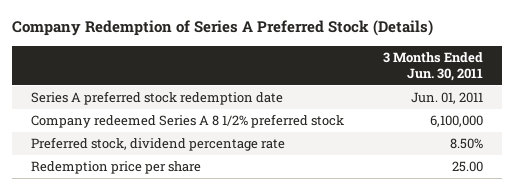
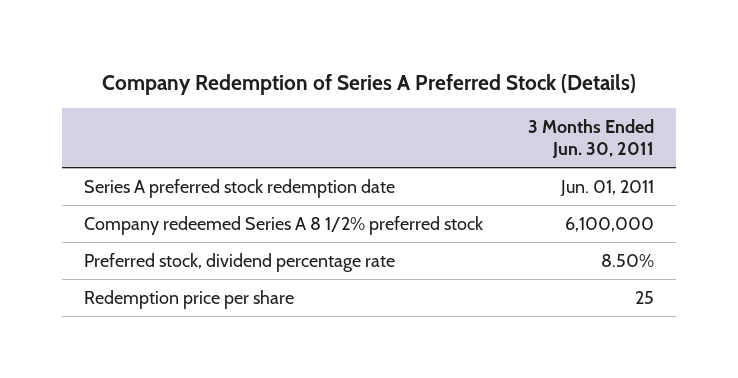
[451,161,483,173] 25.00 -> [634,290,654,304] 25

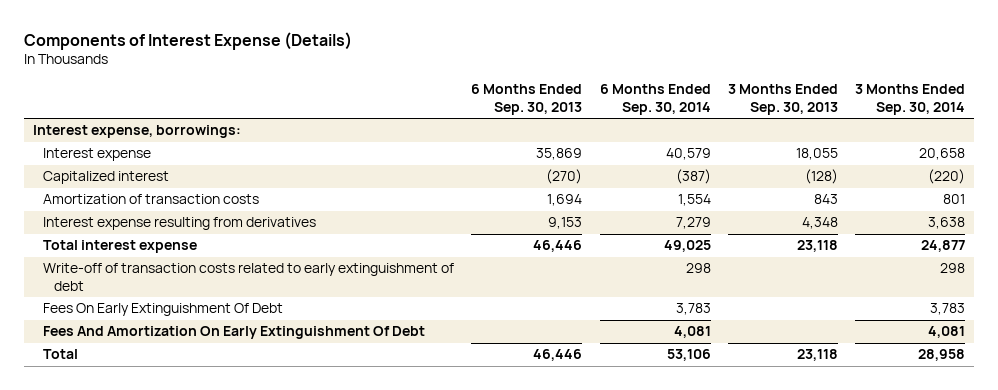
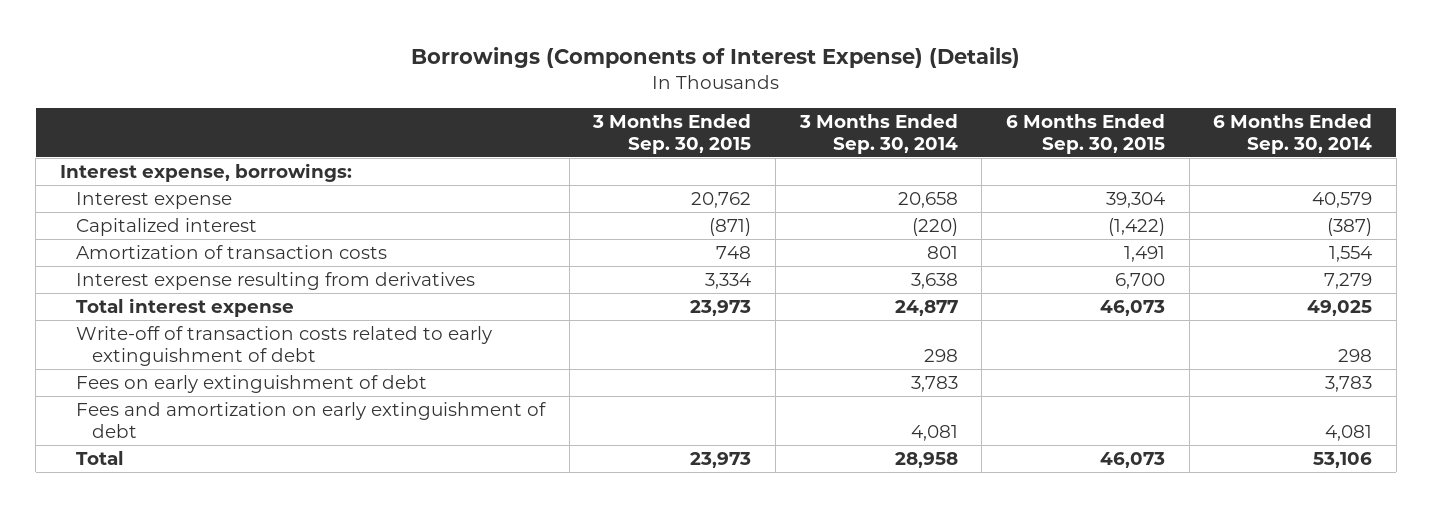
[24,31,353,50] Components of Interest Expense (Details) -> [411,47,1021,69] Borrowings (Components of Interest Expense) (Details)
[471,84,583,116] 6 Months Ended Sep. 30, 2013 -> none
[727,84,838,116] 3 Months Ended Sep. 30, 2013 -> none
none -> [592,113,752,154] 3 Months Ended Sep. 30, 2015
none -> [1005,113,1165,154] 6 Months Ended Sep. 30, 2015
[43,303,284,317] Fees On Early Extinguishment Of Debt -> [76,374,428,393] Fees on early extinguishment of debt
[43,326,426,340] Fees And Amortization On Early Extinguishment Of Debt -> [76,401,547,438] Fees and amortization on early extinguishment of debt

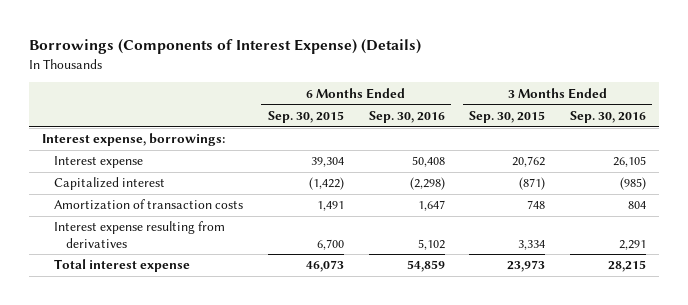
[798,113,958,154] 3 Months Ended Sep. 30, 2014 -> none
[1213,113,1373,154] 6 Months Ended Sep. 30, 2014 -> none
none -> [368,111,445,124] Sep. 30, 2016
none -> [570,111,647,124] Sep. 30, 2016
[76,325,493,366] Write-off of transaction costs related to early extinguishment of debt -> none
[76,374,428,393] Fees on early extinguishment of debt -> none
[76,401,547,438] Fees and amortization on early extinguishment of debt -> none
[76,450,125,465] Total -> none

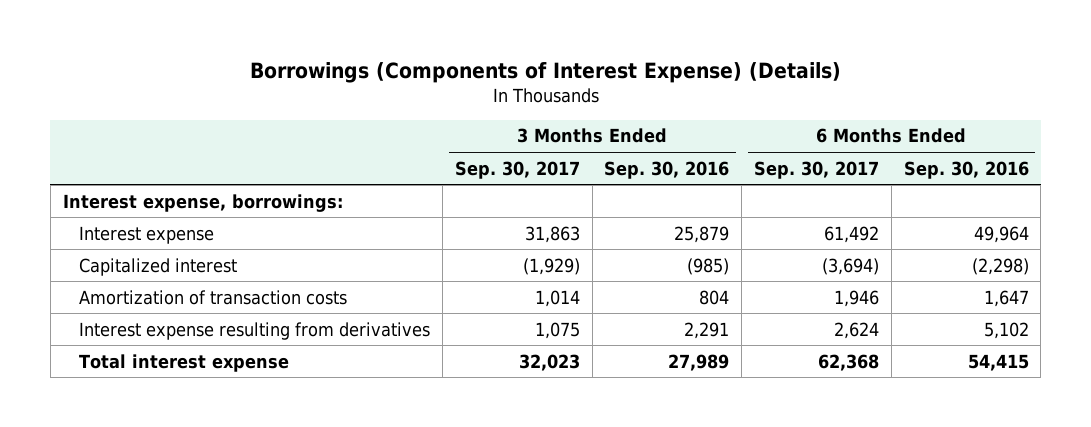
[267,111,344,124] Sep. 30, 2015 -> none
[469,111,546,124] Sep. 30, 2015 -> none
none -> [454,160,580,179] Sep. 30, 2017
none -> [753,160,879,179] Sep. 30, 2017
[411,156,445,168] 50,408 -> [973,225,1029,243] 49,964
[613,156,647,168] 26,105 -> [674,225,730,243] 25,879
[406,260,445,273] 54,859 -> [967,353,1029,371] 54,415
[608,260,647,273] 28,215 -> [668,353,730,371] 27,989

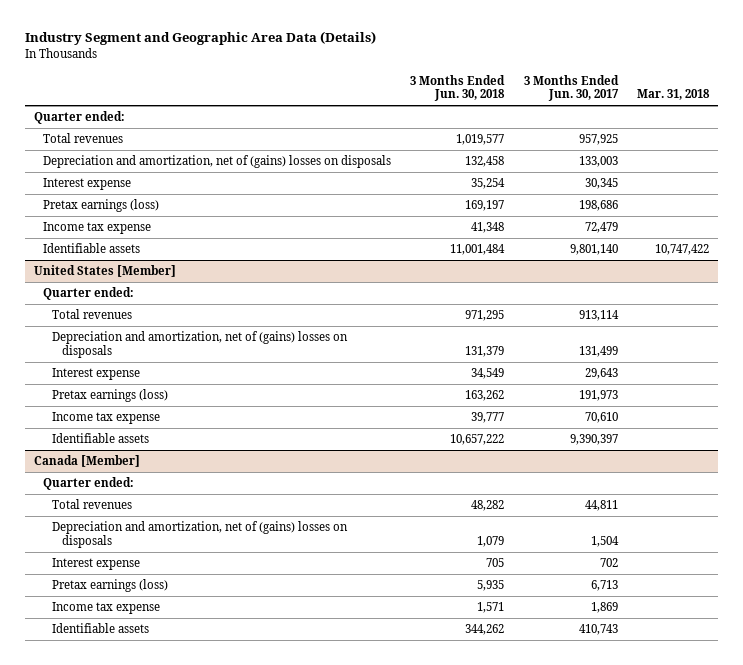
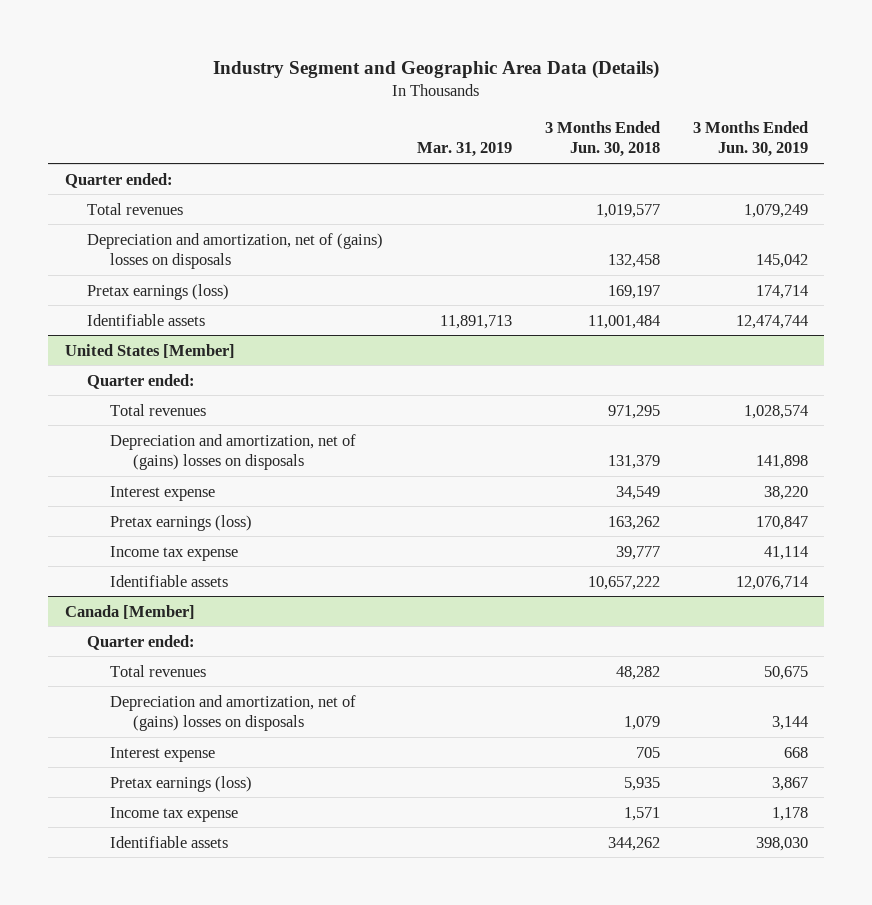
[523,74,619,102] 3 Months Ended Jun. 30, 2017 -> none
[636,89,710,101] Mar. 31, 2018 -> none
none -> [416,142,512,158] Mar. 31, 2019
none -> [692,121,808,158] 3 Months Ended Jun. 30, 2019
[43,178,132,191] Interest expense -> none
[43,222,152,235] Income tax expense -> none

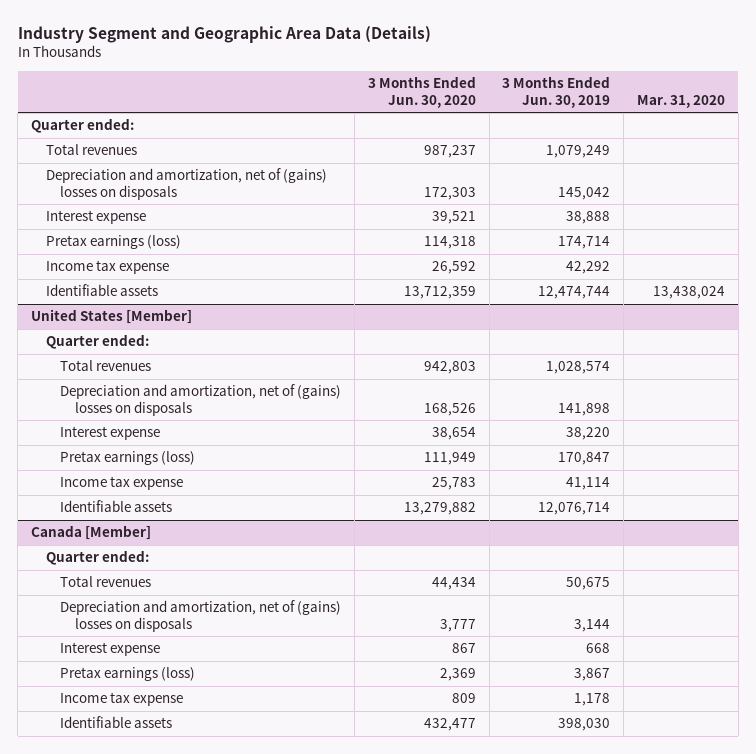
[416,142,512,158] Mar. 31, 2019 -> none
[544,121,660,158] 3 Months Ended Jun. 30, 2018 -> none
none -> [367,75,476,108] 3 Months Ended Jun. 30, 2020
none -> [636,94,725,108] Mar. 31, 2020
none -> [45,210,146,225] Interest expense
none -> [45,260,169,275] Income tax expense

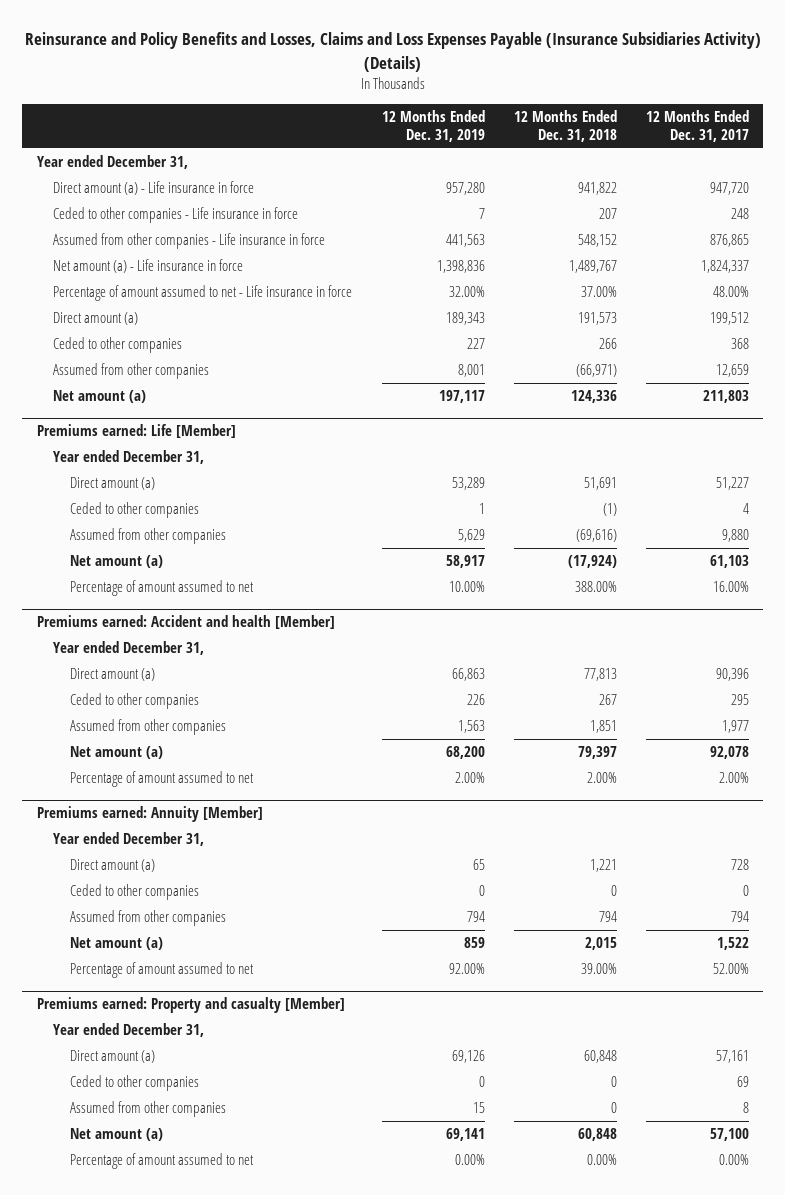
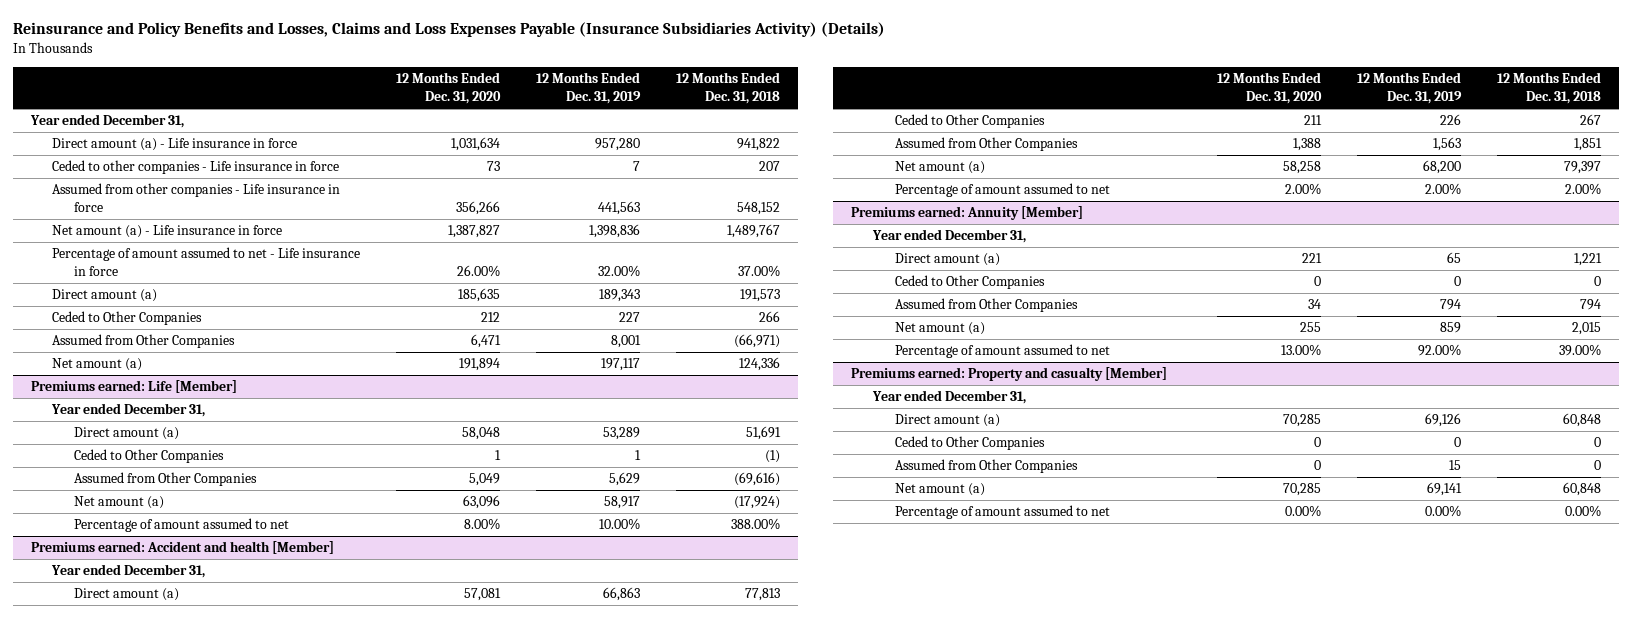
[645,109,749,143] 12 Months Ended Dec. 31, 2017 -> none
none -> [396,72,502,105] 12 Months Ended Dec. 31, 2020
[53,337,183,354] Ceded to other companies -> [52,311,203,326] Ceded to Other Companies
[53,363,210,380] Assumed from other companies -> [52,334,236,349] Assumed from Other Companies
[70,502,200,519] Ceded to other companies -> [74,449,225,464] Ceded to Other Companies
[70,528,227,545] Assumed from other companies -> [74,472,258,487] Assumed from Other Companies
[70,693,200,710] Ceded to other companies -> [894,114,1045,129] Ceded to Other Companies
[70,719,227,736] Assumed from other companies -> [894,137,1078,152] Assumed from Other Companies
[70,884,200,901] Ceded to other companies -> [894,275,1045,290] Ceded to Other Companies
[70,910,227,927] Assumed from other companies -> [894,298,1078,313] Assumed from Other Companies
[70,1075,200,1092] Ceded to other companies -> [894,436,1045,451] Ceded to Other Companies
[70,1101,227,1118] Assumed from other companies -> [894,459,1078,474] Assumed from Other Companies

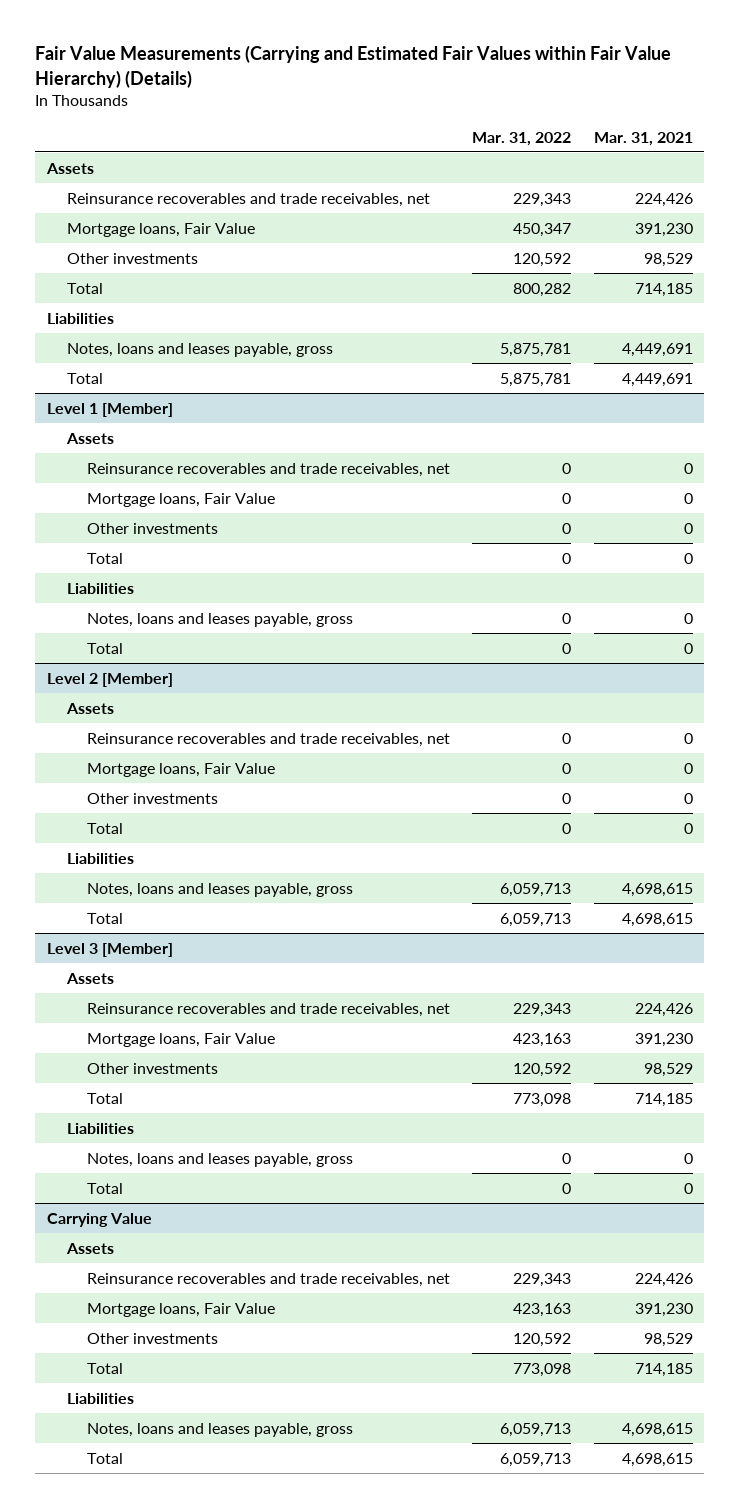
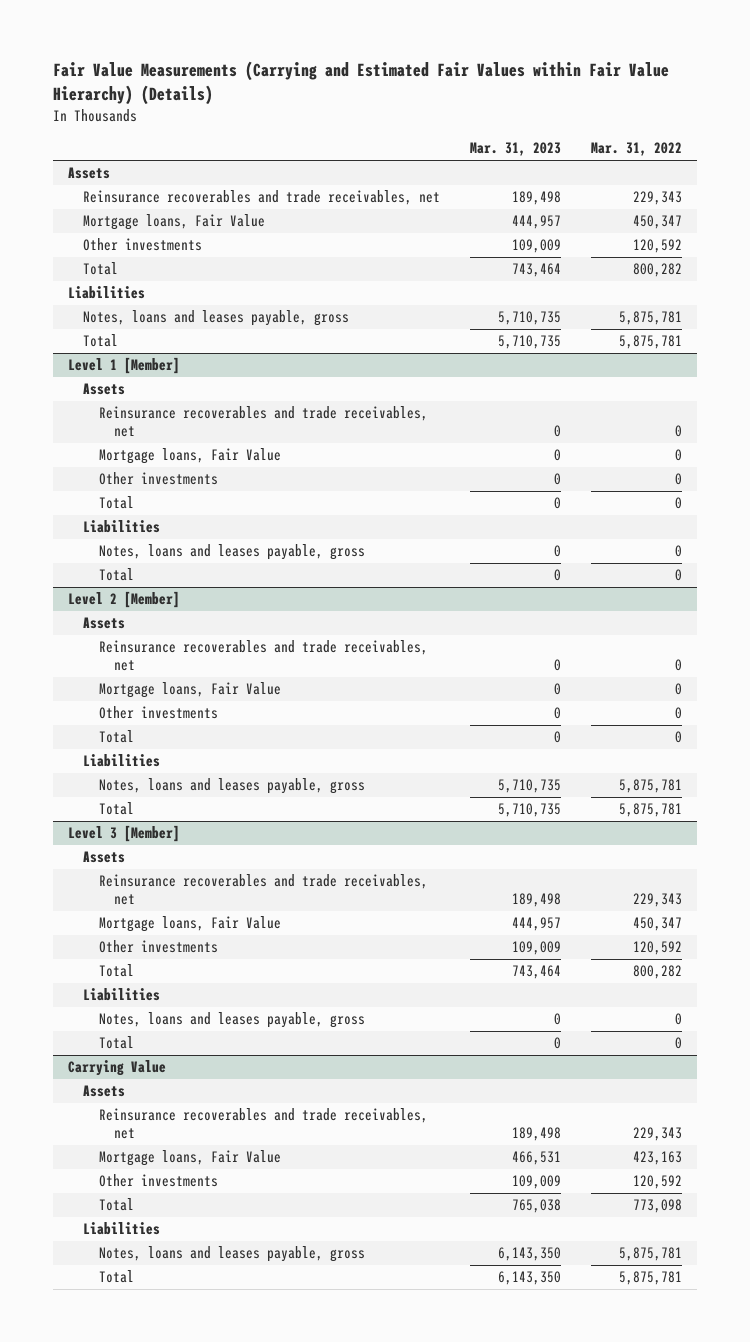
[594,131,694,146] Mar. 31, 2021 -> none
none -> [470,142,562,157] Mar. 31, 2023
[500,882,572,897] 6,059,713 -> [619,779,683,794] 5,875,781
[500,912,572,927] 6,059,713 -> [619,803,683,818] 5,875,781
[513,1032,572,1047] 423,163 -> [633,917,683,932] 450,347
[513,1092,572,1107] 773,098 -> [633,965,683,980] 800,282
[500,1422,572,1437] 6,059,713 -> [619,1247,683,1262] 5,875,781
[500,1452,572,1467] 6,059,713 -> [619,1271,683,1286] 5,875,781

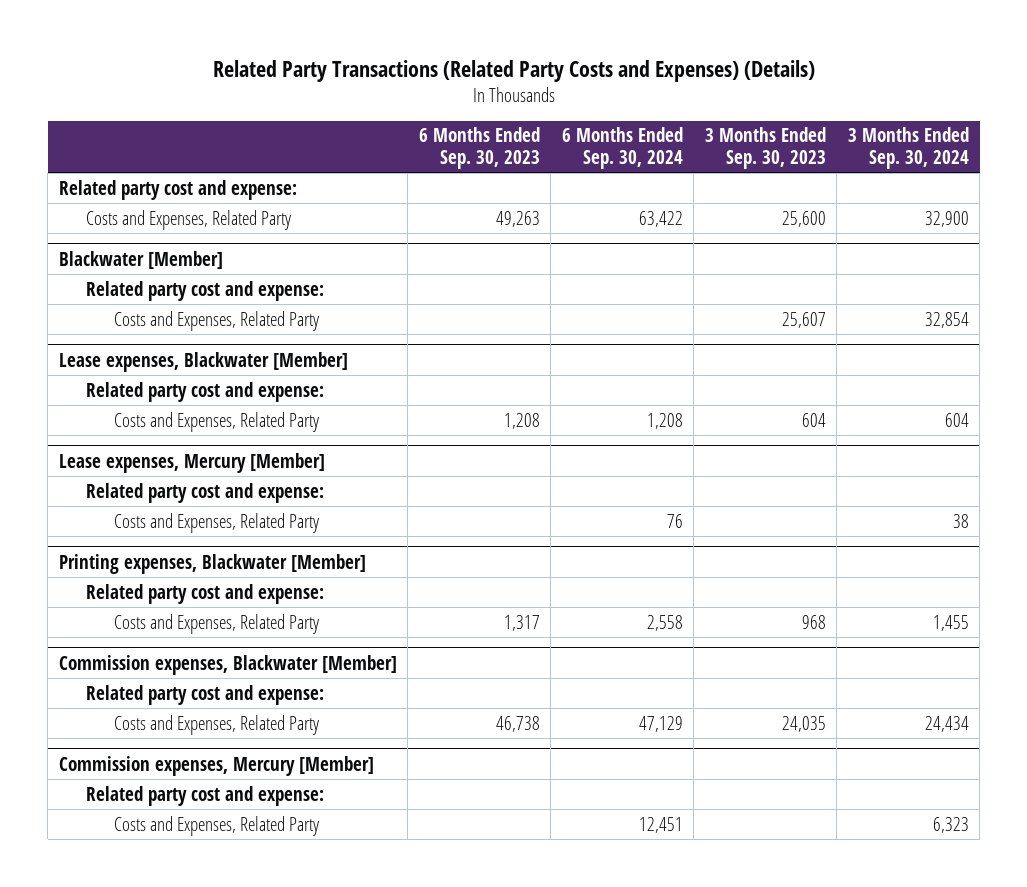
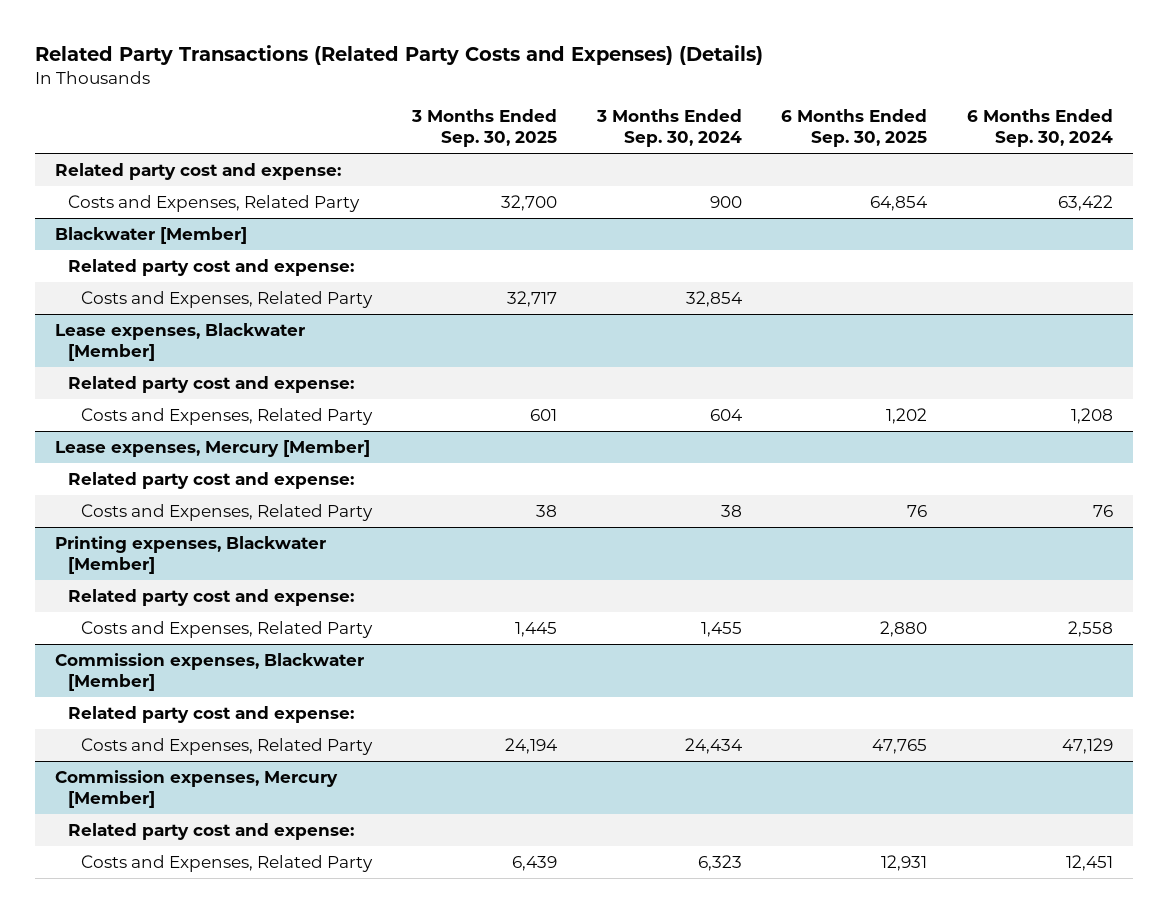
[418,127,540,169] 6 Months Ended Sep. 30, 2023 -> none
[704,127,826,169] 3 Months Ended Sep. 30, 2023 -> none
none -> [410,109,557,148] 3 Months Ended Sep. 30, 2025
none -> [781,109,928,148] 6 Months Ended Sep. 30, 2025
[924,210,969,227] 32,900 -> [709,195,742,208] 900

